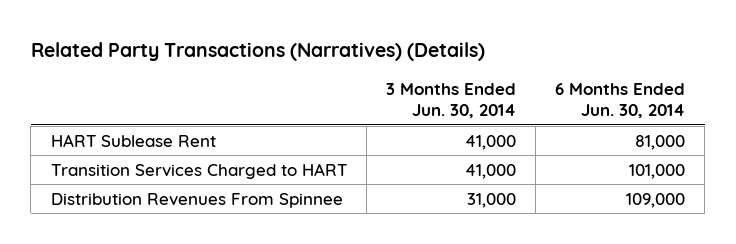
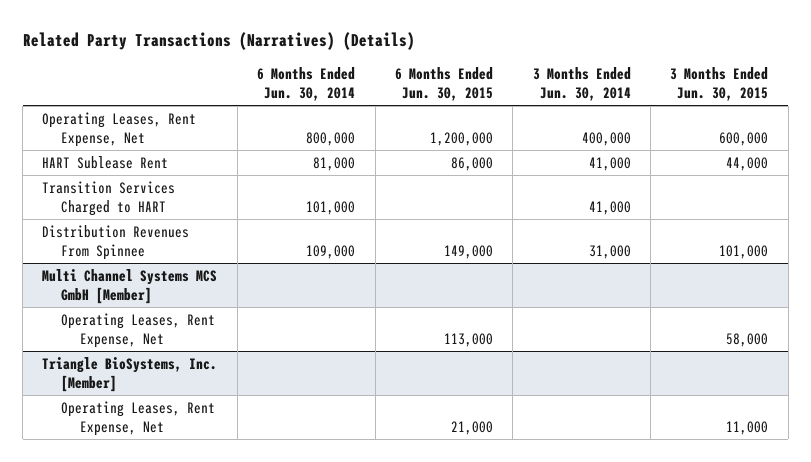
none -> [394,66,493,101] 6 Months Ended Jun. 30, 2015
none -> [670,66,769,101] 3 Months Ended Jun. 30, 2015
none -> [42,111,197,147] Operating Leases, Rent Expense, Net
none -> [42,268,218,304] Multi Channel Systems MCS GmbH [Member]
none -> [61,312,216,348] Operating Leases, Rent Expense, Net
none -> [42,356,218,392] Triangle BioSystems, Inc. [Member]
none -> [61,400,216,436] Operating Leases, Rent Expense, Net

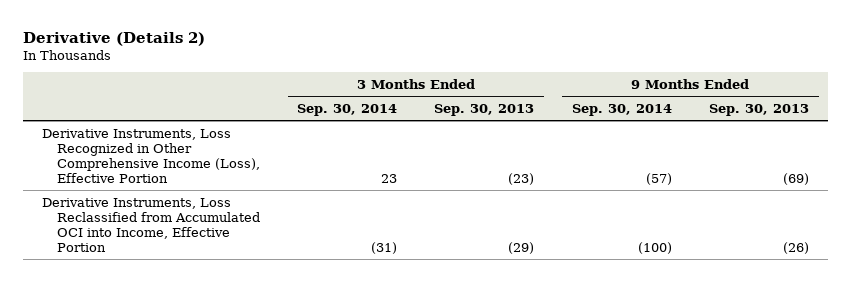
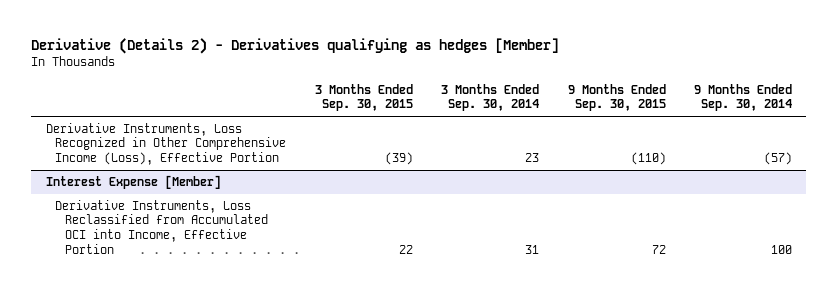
[22,31,205,46] Derivative (Details 2) -> [31,37,560,54] Derivative (Details 2) - Derivatives qualifying as hedges [Member]
[434,103,535,116] Sep. 30, 2013 -> none
[709,103,810,116] Sep. 30, 2013 -> none
none -> [314,83,413,112] 3 Months Ended Sep. 30, 2015
none -> [567,83,666,112] 9 Months Ended Sep. 30, 2015
none -> [45,174,221,189] Interest Expense [Member]
[371,242,398,255] (31) -> [525,244,540,254] 31
[637,242,672,255] (100) -> [771,244,793,254] 100

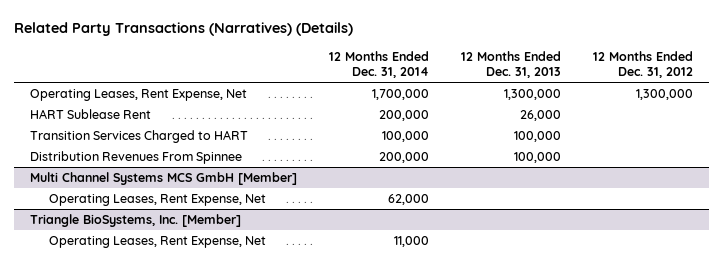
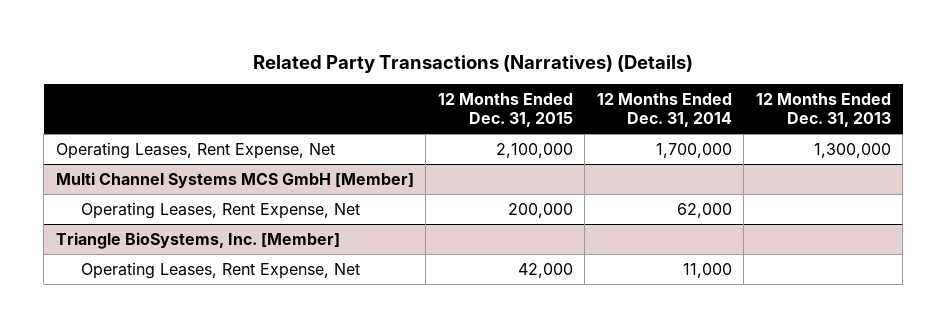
[593,50,694,79] 12 Months Ended Dec. 31, 2012 -> none
none -> [437,93,573,127] 12 Months Ended Dec. 31, 2015
[30,109,152,120] HART Sublease Rent -> none
[30,130,249,144] Transition Services Charged to HART -> none
[30,151,243,165] Distribution Revenues From Spinnee -> none

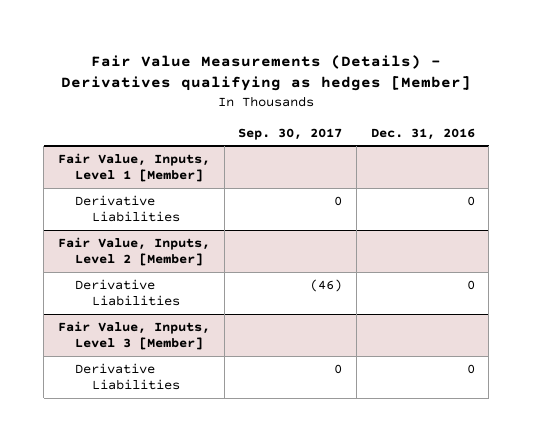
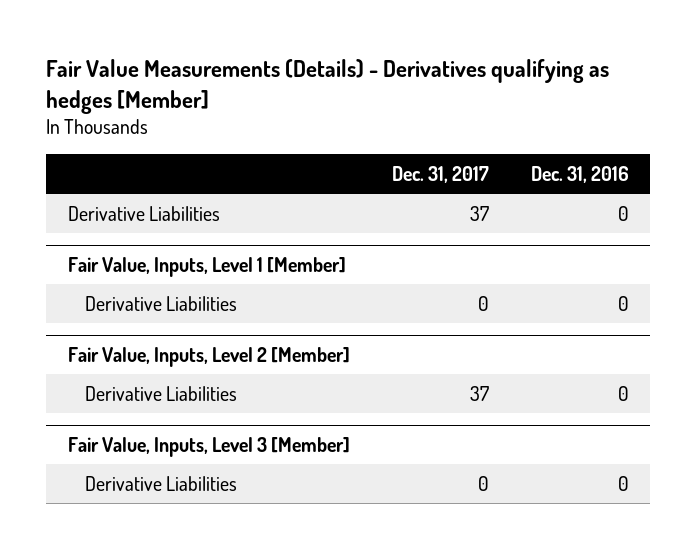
[238,127,343,140] Sep. 30, 2017 -> none
none -> [391,165,489,183] Dec. 31, 2017
none -> [67,205,220,221] Derivative Liabilities

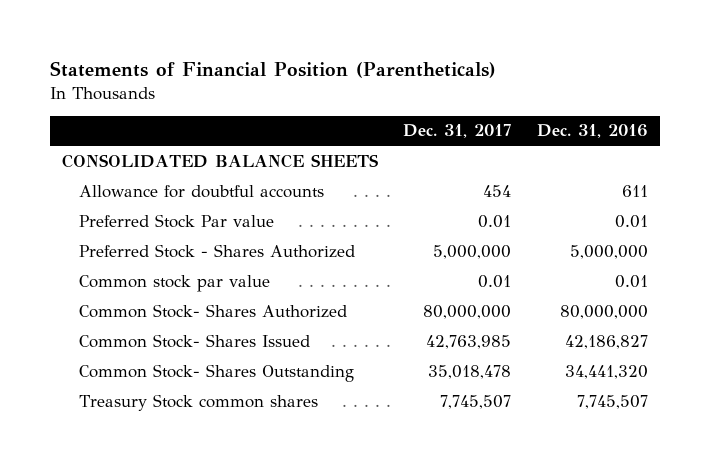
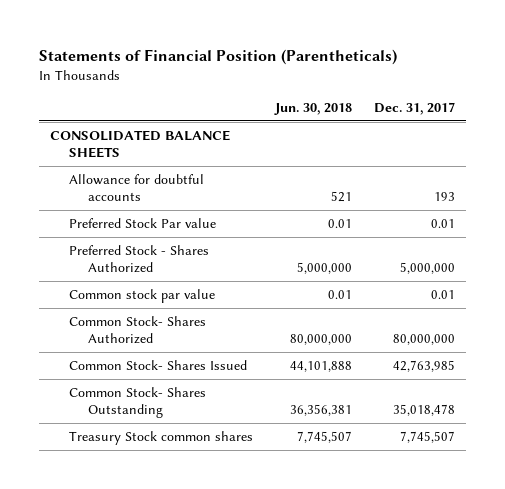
[536,124,648,139] Dec. 31, 2016 -> none
none -> [274,102,353,115] Jun. 30, 2018
[483,184,512,197] 454 -> [433,192,455,202] 193

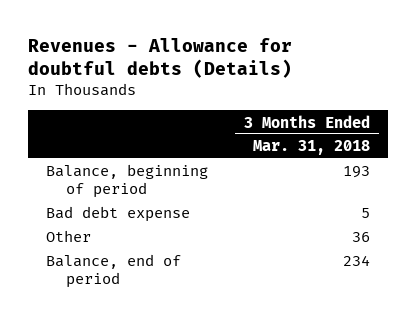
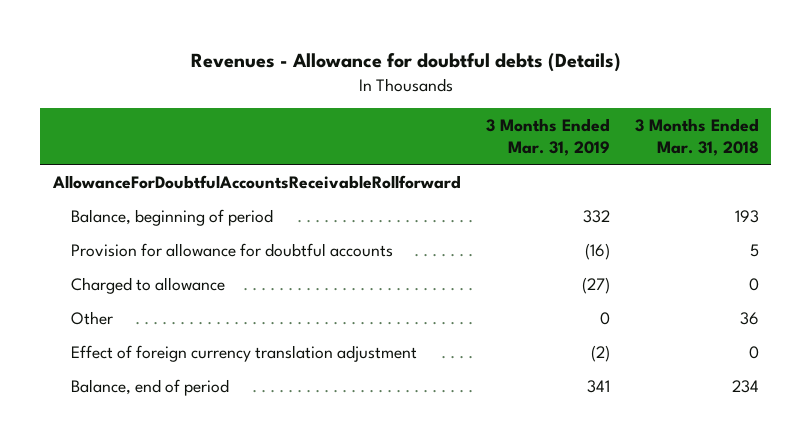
none -> [485,117,610,156] 3 Months Ended Mar. 31, 2019
none -> [51,174,461,189] AllowanceForDoubtfulAccountsReceivableRollforward
[45,206,190,223] Bad debt expense -> none
none -> [71,242,394,257] Provision for allowance for doubtful accounts
none -> [71,276,226,294] Charged to allowance
none -> [71,344,418,362] Effect of foreign currency translation adjustment

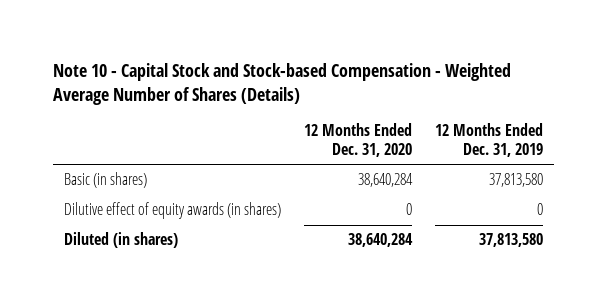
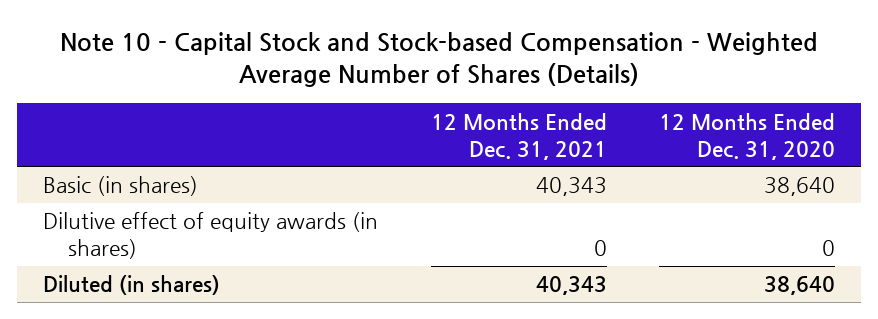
[434,123,543,157] 12 Months Ended Dec. 31, 2019 -> none
none -> [430,112,607,160] 12 Months Ended Dec. 31, 2021
[357,173,413,188] 38,640,284 -> [763,177,835,197] 38,640
[347,233,413,248] 38,640,284 -> [763,276,835,296] 38,640

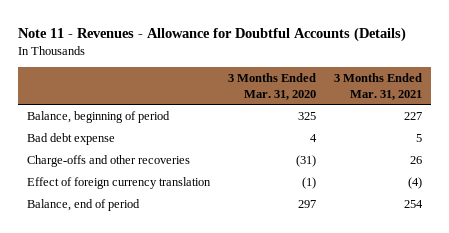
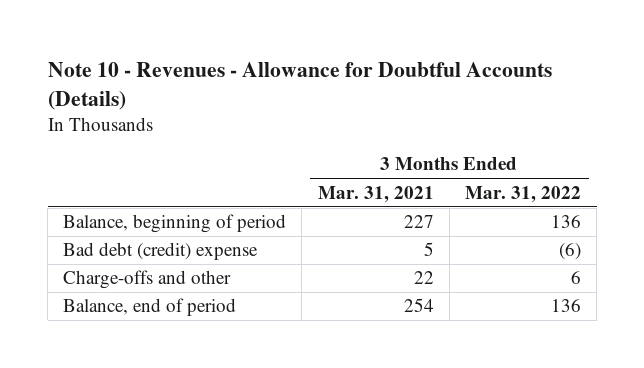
[17,26,406,42] Note 11 - Revenues - Allowance for Doubtful Accounts (Details) -> [47,61,552,110] Note 10 - Revenues - Allowance for Doubtful Accounts (Details)
[228,73,317,100] 3 Months Ended Mar. 31, 2020 -> none
none -> [465,185,582,203] Mar. 31, 2022
[26,177,211,190] Effect of foreign currency translation -> none
[26,133,115,146] Bad debt expense -> [63,242,259,261] Bad debt (credit) expense
[26,155,190,168] Charge-offs and other recoveries -> [63,270,232,290] Charge-offs and other
[410,156,423,165] 26 -> [413,271,434,285] 22

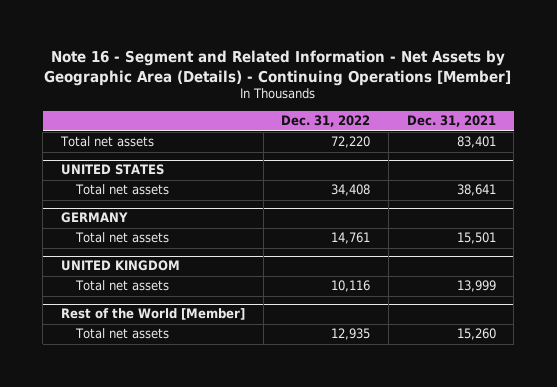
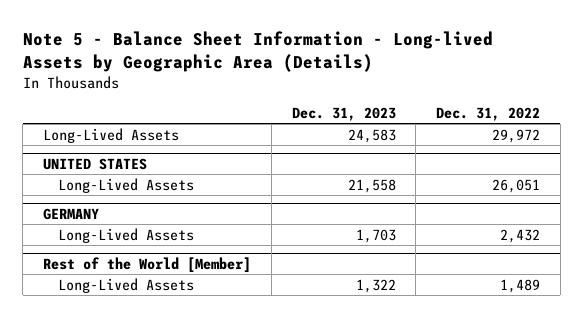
[44,50,512,86] Note 16 - Segment and Related Information - Net Assets by Geographic Area (Details) - Continuing Operations [Member] -> [22,31,493,73] Note 5 - Balance Sheet Information - Long-lived Assets by Geographic Area (Details)
[406,115,496,128] Dec. 31, 2021 -> none
none -> [291,107,396,122] Dec. 31, 2023
[60,136,155,148] Total net assets -> none
none -> [42,127,179,143] Long-Lived Assets
[75,184,170,196] Total net assets -> none
none -> [57,177,194,193] Long-Lived Assets
[75,232,170,244] Total net assets -> none
[61,260,181,272] UNITED KINGDOM -> none
[75,280,170,292] Total net assets -> none
none -> [57,227,194,243] Long-Lived Assets
[75,328,170,340] Total net assets -> none
none -> [57,277,194,293] Long-Lived Assets

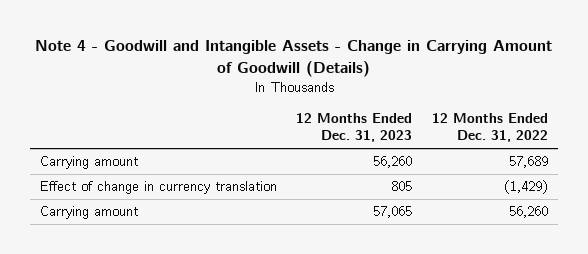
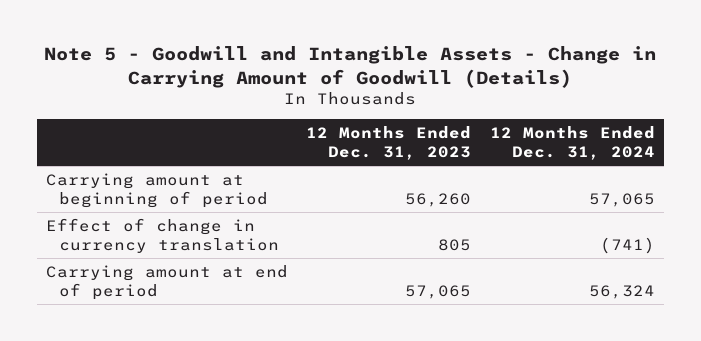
[34,40,552,78] Note 4 - Goodwill and Intangible Assets - Change in Carrying Amount of Goodwill (Details) -> [44,46,657,88] Note 5 - Goodwill and Intangible Assets - Change in Carrying Amount of Goodwill (Details)
[431,113,548,143] 12 Months Ended Dec. 31, 2022 -> none
none -> [489,126,655,160] 12 Months Ended Dec. 31, 2024
[39,156,138,170] Carrying amount -> [45,172,268,208] Carrying amount at beginning of period
[39,206,138,220] Carrying amount -> [45,264,288,300] Carrying amount at end of period

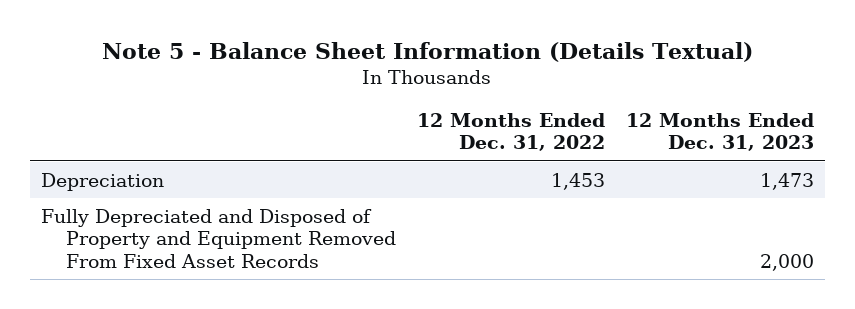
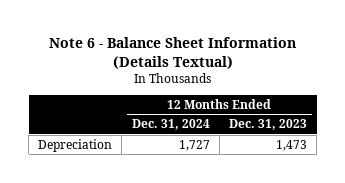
[102,41,754,62] Note 5 - Balance Sheet Information (Details Textual) -> [48,36,296,69] Note 6 - Balance Sheet Information (Details Textual)
[416,113,605,152] 12 Months Ended Dec. 31, 2022 -> none
none -> [131,119,210,131] Dec. 31, 2024
[40,208,396,268] Fully Depreciated and Disposed of Property and Equipment Removed From Fixed Asset Records -> none

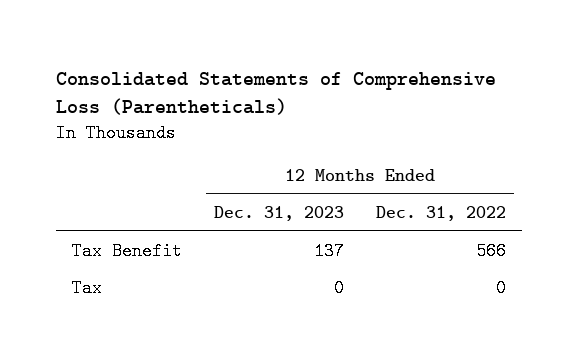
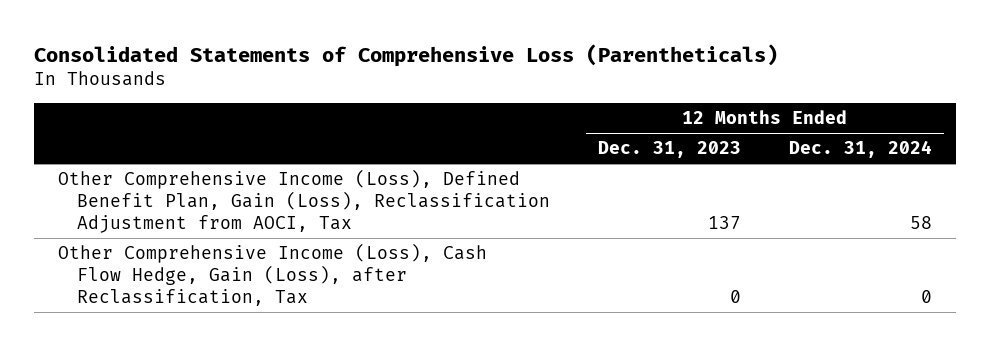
[376,205,507,221] Dec. 31, 2022 -> none
none -> [788,140,932,159] Dec. 31, 2024
[72,242,183,261] Tax Benefit -> [58,169,551,233] Other Comprehensive Income (Loss), Defined Benefit Plan, Gain (Loss), Reclassification Adjustment from AOCI, Tax
[72,279,103,298] Tax -> [58,243,488,306] Other Comprehensive Income (Loss), Cash Flow Hedge, Gain (Loss), after Reclassification, Tax

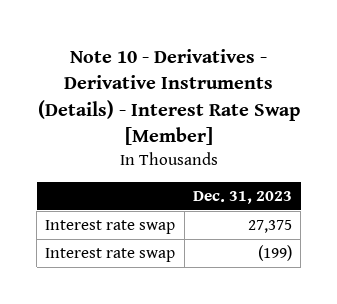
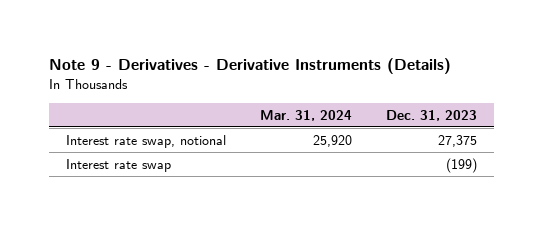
[37,49,300,146] Note 10 - Derivatives - Derivative Instruments (Details) - Interest Rate Swap [Member] -> [48,58,451,75] Note 9 - Derivatives - Derivative Instruments (Details)
none -> [259,109,352,121] Mar. 31, 2024
[45,220,176,235] Interest rate swap -> [65,134,226,148] Interest rate swap, notional

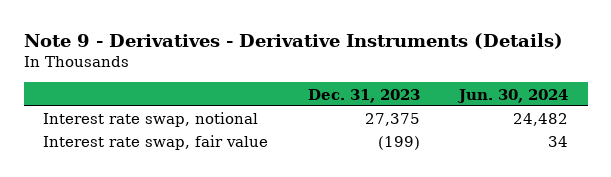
[259,109,352,121] Mar. 31, 2024 -> none
none -> [456,88,568,103] Jun. 30, 2024
[65,158,171,172] Interest rate swap -> [43,135,269,151] Interest rate swap, fair value

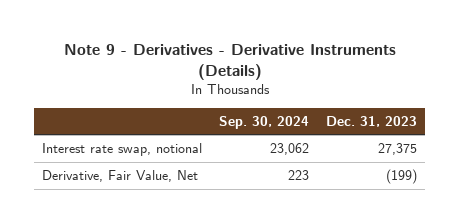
[456,88,568,103] Jun. 30, 2024 -> none
none -> [219,115,310,129] Sep. 30, 2024
[43,135,269,151] Interest rate swap, fair value -> [42,169,199,182] Derivative, Fair Value, Net

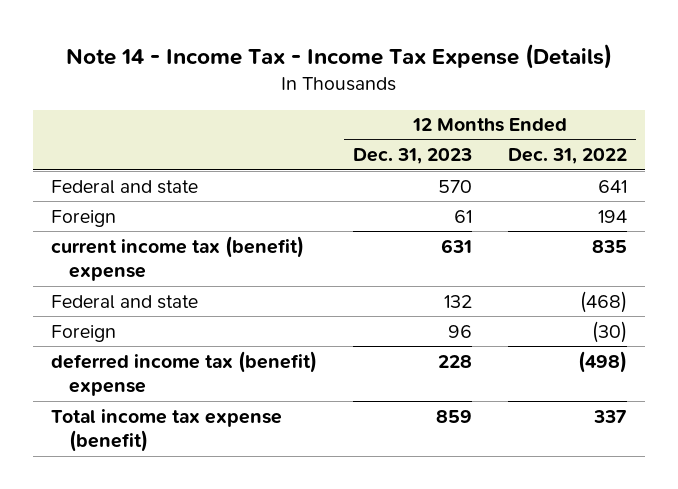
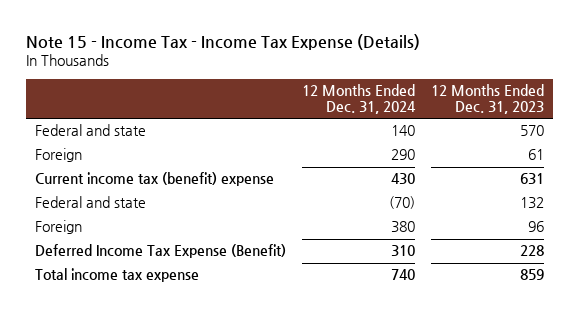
[65,43,612,69] Note 14 - Income Tax - Income Tax Expense (Details) -> [26,34,421,51] Note 15 - Income Tax - Income Tax Expense (Details)
[507,148,627,165] Dec. 31, 2022 -> none
none -> [301,84,416,115] 12 Months Ended Dec. 31, 2024
[51,235,305,282] current income tax (benefit) expense -> [34,172,274,187] Current income tax (benefit) expense
[51,350,318,397] deferred income tax (benefit) expense -> [34,244,286,259] Deferred Income Tax Expense (Benefit)
[51,408,283,453] Total income tax expense (benefit) -> [34,268,199,283] Total income tax expense

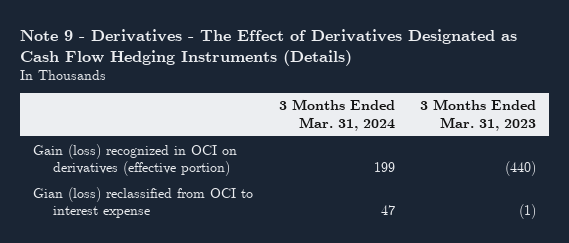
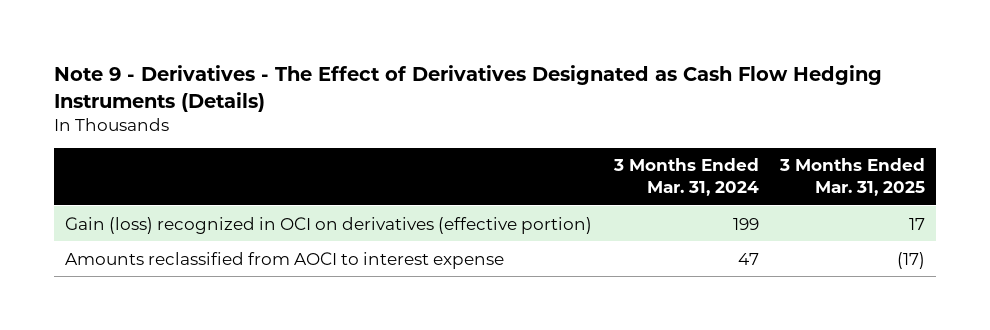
[420,99,537,131] 3 Months Ended Mar. 31, 2023 -> none
none -> [779,158,926,197] 3 Months Ended Mar. 31, 2025
[32,186,253,218] Gian (loss) reclassified from OCI to interest expense -> [65,251,505,269] Amounts reclassified from AOCI to interest expense

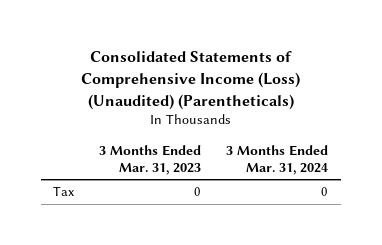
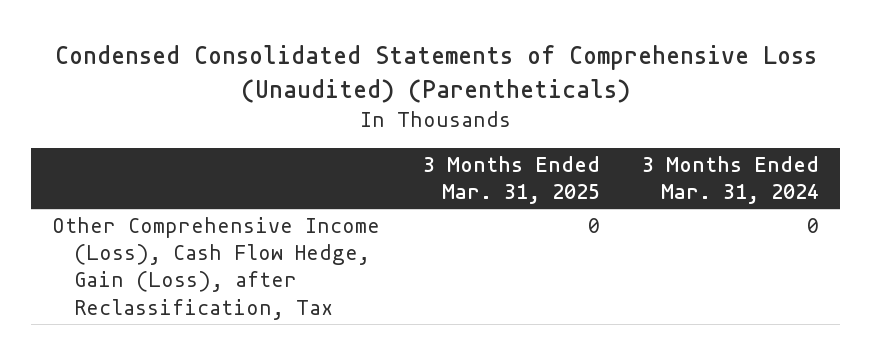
[80,51,300,110] Consolidated Statements of Comprehensive Income (Loss) (Unaudited) (Parentheticals) -> [54,45,817,103] Condensed Consolidated Statements of Comprehensive Loss (Unaudited) (Parentheticals)
[99,144,202,176] 3 Months Ended Mar. 31, 2023 -> none
none -> [422,155,600,205] 3 Months Ended Mar. 31, 2025
[53,186,76,197] Tax -> [52,216,381,320] Other Comprehensive Income (Loss), Cash Flow Hedge, Gain (Loss), after Reclassification, Tax

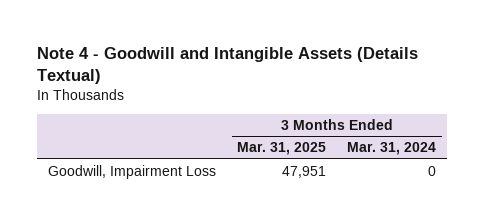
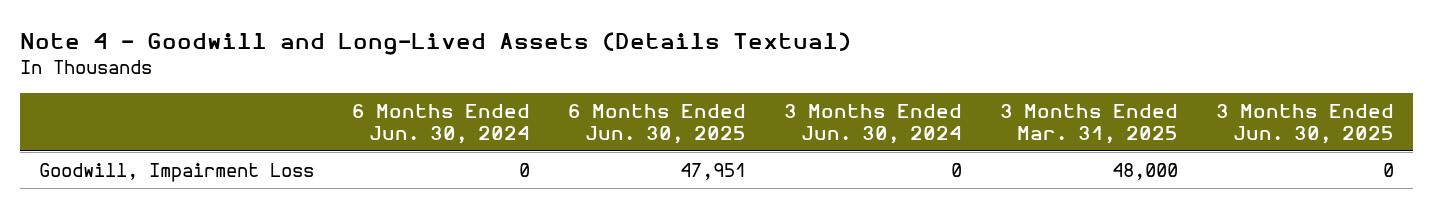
[36,46,418,84] Note 4 - Goodwill and Intangible Assets (Details Textual) -> [20,32,852,56] Note 4 - Goodwill and Long-Lived Assets (Details Textual)
[347,142,437,156] Mar. 31, 2024 -> none
none -> [352,103,531,144] 6 Months Ended Jun. 30, 2024
none -> [568,103,747,144] 6 Months Ended Jun. 30, 2025
none -> [784,103,963,144] 3 Months Ended Jun. 30, 2024
none -> [1215,103,1394,144] 3 Months Ended Jun. 30, 2025
[281,166,326,179] 47,951 -> [1112,163,1179,181] 48,000

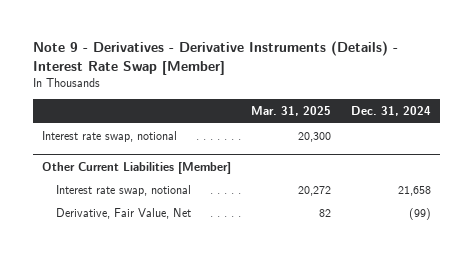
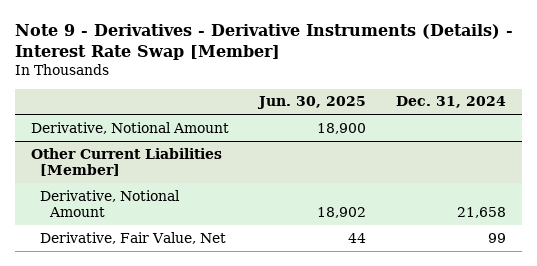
[250,106,331,117] Mar. 31, 2025 -> none
none -> [256,96,366,110] Jun. 30, 2025
[42,130,178,142] Interest rate swap, notional -> [30,121,229,134] Derivative, Notional Amount
[56,184,192,196] Interest rate swap, notional -> [40,189,181,218] Derivative, Notional Amount
[408,207,431,220] (99) -> [488,232,507,243] 99

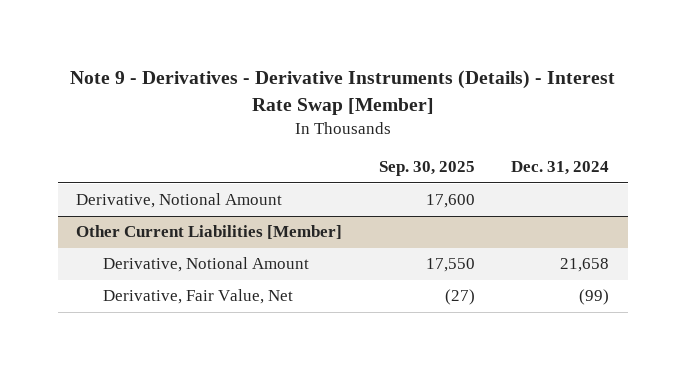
[256,96,366,110] Jun. 30, 2025 -> none
none -> [378,161,475,177] Sep. 30, 2025
[488,232,507,243] 99 -> [579,289,610,306] (99)

